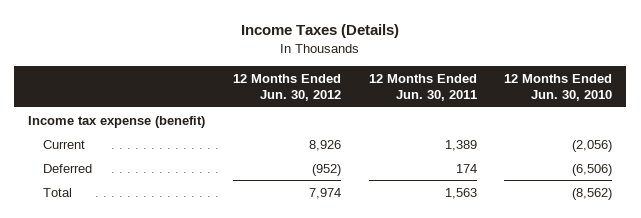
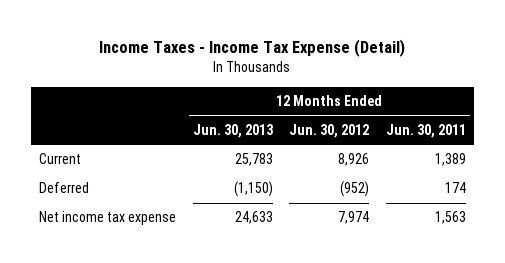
[241,23,400,38] Income Taxes (Details) -> [99,39,406,58] Income Taxes - Income Tax Expense (Detail)
[504,73,613,102] 12 Months Ended Jun. 30, 2010 -> none
none -> [192,123,273,138] Jun. 30, 2013
[28,115,206,128] Income tax expense (benefit) -> none
[43,187,73,197] Total -> [39,211,177,226] Net income tax expense

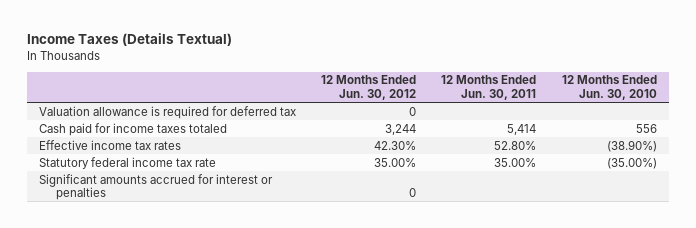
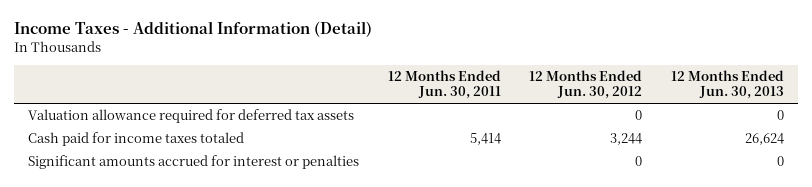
[26,33,232,47] Income Taxes (Details Textual) -> [13,21,372,38] Income Taxes - Additional Information (Detail)
[561,75,657,101] 12 Months Ended Jun. 30, 2010 -> none
none -> [670,70,784,100] 12 Months Ended Jun. 30, 2013
[39,105,297,119] Valuation allowance is required for deferred tax -> [27,109,354,124] Valuation allowance required for deferred tax assets
[39,139,182,150] Effective income tax rates -> none
[39,156,217,169] Statutory federal income tax rate -> none

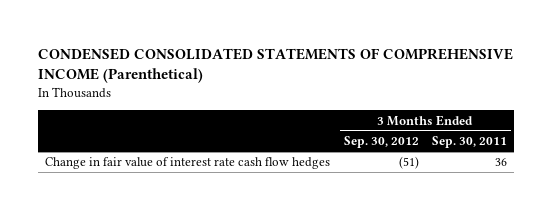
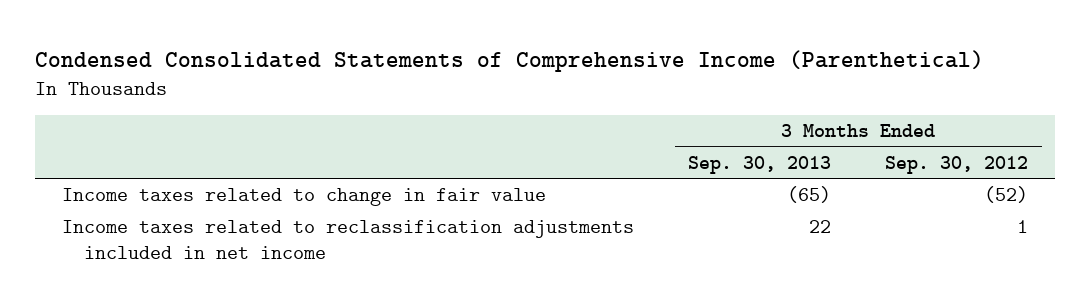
[38,47,514,84] CONDENSED CONSOLIDATED STATEMENTS OF COMPREHENSIVE INCOME (Parenthetical) -> [35,50,985,73] Condensed Consolidated Statements of Comprehensive Income (Parenthetical)
[432,136,508,149] Sep. 30, 2011 -> none
none -> [688,155,832,174] Sep. 30, 2013
[45,157,331,170] Change in fair value of interest rate cash flow hedges -> [62,188,547,207] Income taxes related to change in fair value
[398,156,419,170] (51) -> [984,186,1029,204] (52)
none -> [62,220,635,259] Income taxes related to reclassification adjustments included in net income

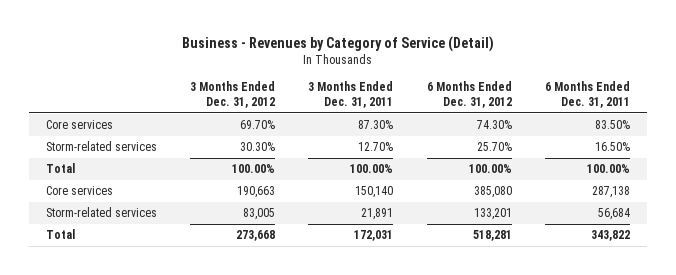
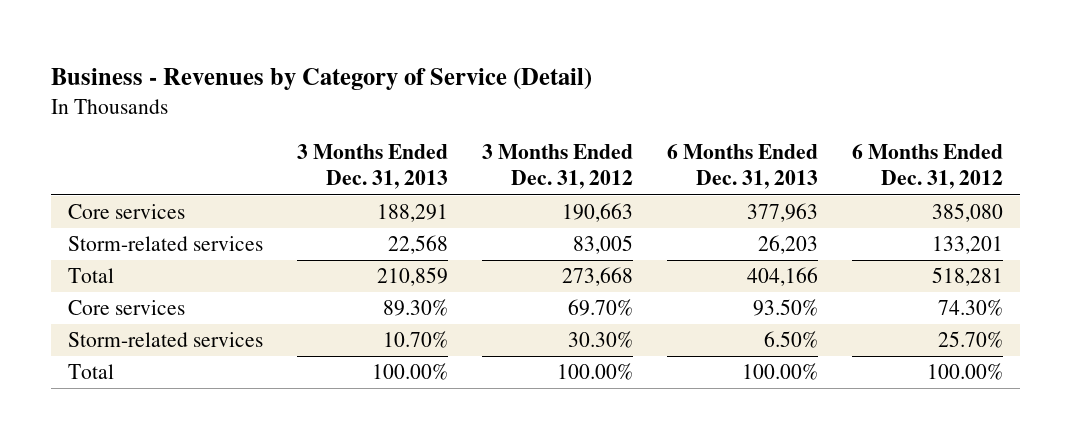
[308,81,394,109] 3 Months Ended Dec. 31, 2011 -> none
[545,81,631,109] 6 Months Ended Dec. 31, 2011 -> none
none -> [297,143,449,190] 3 Months Ended Dec. 31, 2013
none -> [667,143,819,190] 6 Months Ended Dec. 31, 2013
[45,120,113,130] Core services -> [68,300,186,316] Core services
[45,141,157,152] Storm-related services -> [68,332,264,348] Storm-related services
[45,163,75,174] Total -> [68,364,115,380] Total

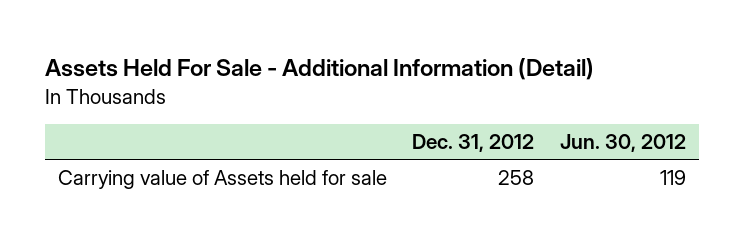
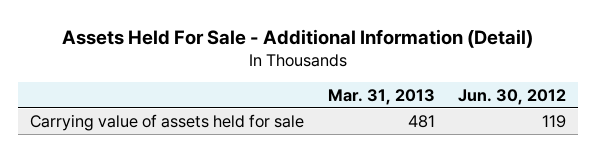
[412,134,535,153] Dec. 31, 2012 -> none
none -> [327,88,435,105] Mar. 31, 2013
[57,170,387,190] Carrying value of Assets held for sale -> [29,114,304,132] Carrying value of assets held for sale

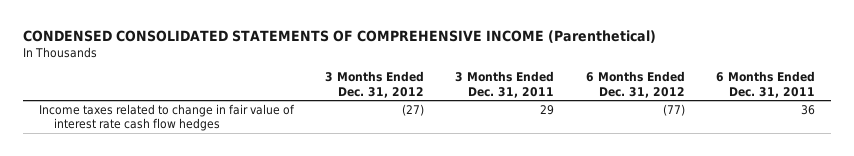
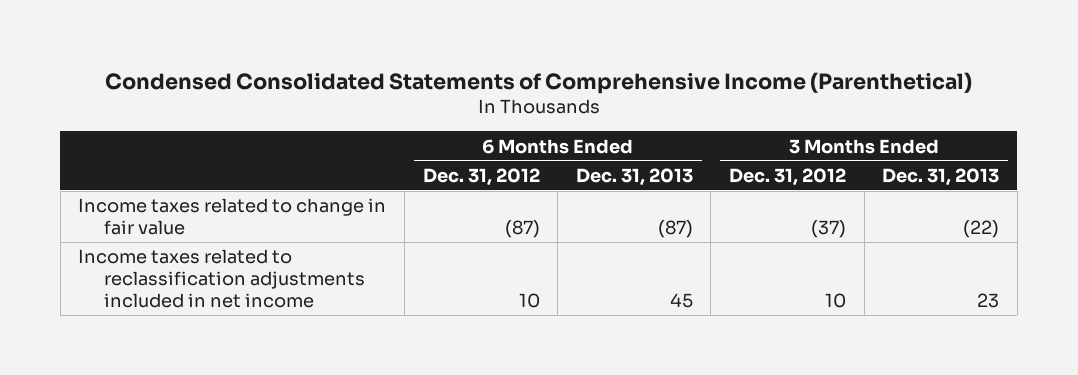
[22,29,656,43] CONDENSED CONSOLIDATED STATEMENTS OF COMPREHENSIVE INCOME (Parenthetical) -> [104,71,972,94] Condensed Consolidated Statements of Comprehensive Income (Parenthetical)
[455,71,555,98] 3 Months Ended Dec. 31, 2011 -> none
[716,71,816,98] 6 Months Ended Dec. 31, 2011 -> none
none -> [575,167,693,186] Dec. 31, 2013
none -> [882,167,1000,186] Dec. 31, 2013
[38,104,295,132] Income taxes related to change in fair value of interest rate cash flow hedges -> [78,198,387,236] Income taxes related to change in fair value
[401,104,424,117] (27) -> [810,220,846,239] (37)
[662,104,685,117] (77) -> [504,220,540,239] (87)
none -> [78,249,366,309] Income taxes related to reclassification adjustments included in net income

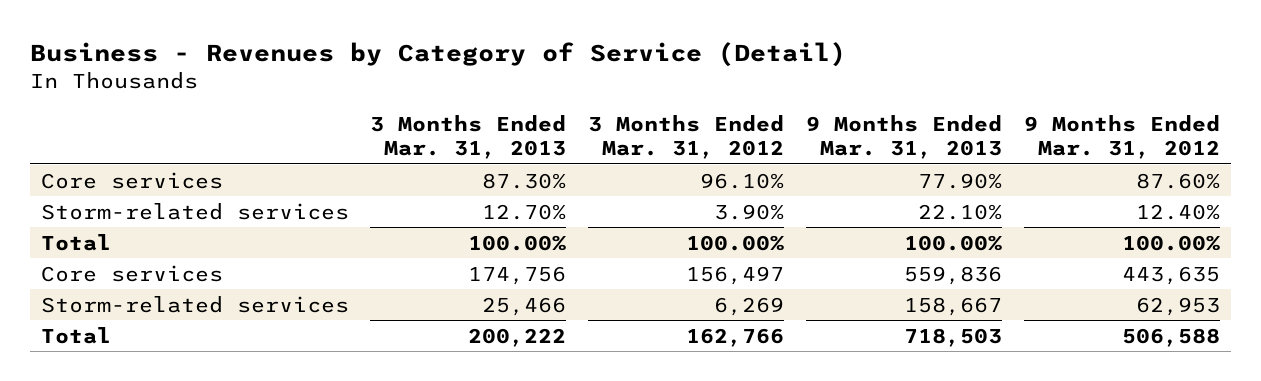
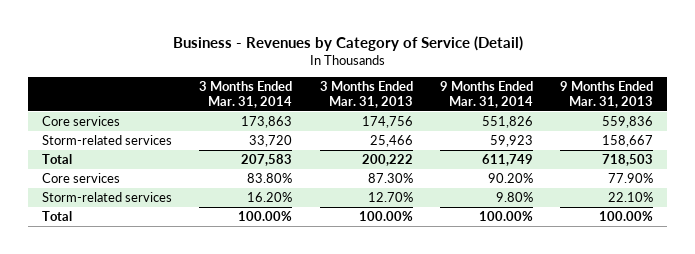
[588,114,785,160] 3 Months Ended Mar. 31, 2012 -> none
[1023,114,1220,160] 9 Months Ended Mar. 31, 2012 -> none
none -> [199,81,293,108] 3 Months Ended Mar. 31, 2014
none -> [439,81,533,108] 9 Months Ended Mar. 31, 2014
[40,171,223,189] Core services -> [41,173,120,184] Core services
[40,202,349,220] Storm-related services -> [41,192,172,203] Storm-related services
[40,233,111,251] Total -> [41,211,72,222] Total

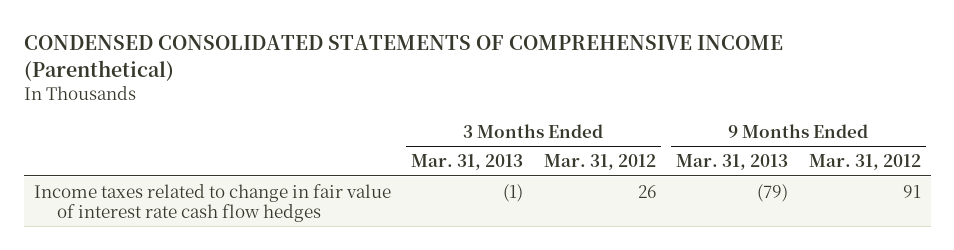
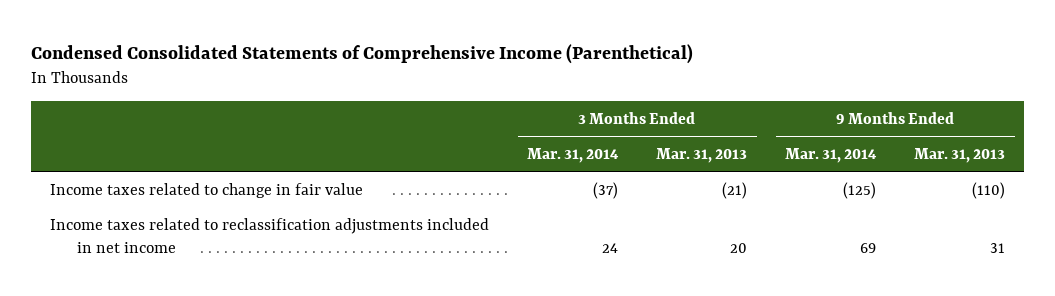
[23,35,783,81] CONDENSED CONSOLIDATED STATEMENTS OF COMPREHENSIVE INCOME (Parenthetical) -> [31,43,694,64] Condensed Consolidated Statements of Comprehensive Income (Parenthetical)
[543,154,656,171] Mar. 31, 2012 -> none
[808,154,921,171] Mar. 31, 2012 -> none
none -> [527,147,620,163] Mar. 31, 2014
none -> [785,147,878,163] Mar. 31, 2014
[33,183,391,222] Income taxes related to change in fair value of interest rate cash flow hedges -> [50,182,364,198] Income taxes related to change in fair value
[503,183,524,202] (1) -> [722,181,748,199] (21)
[757,183,789,202] (79) -> [972,181,1006,199] (110)
none -> [50,217,490,253] Income taxes related to reclassification adjustments included in net income

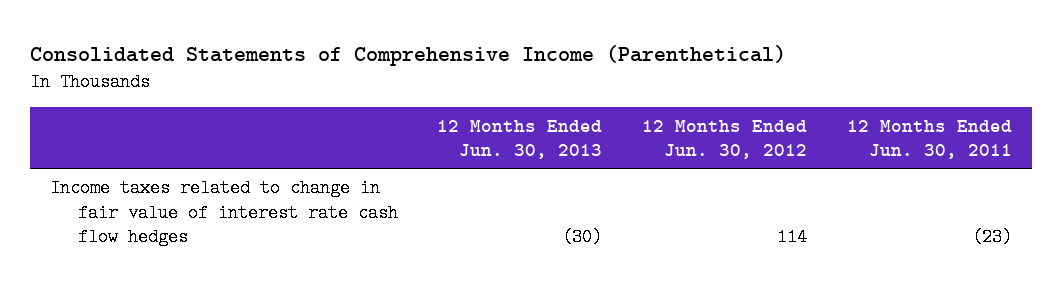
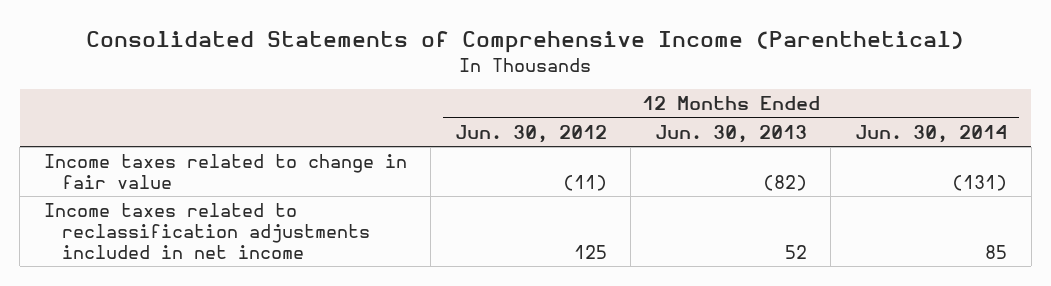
[847,119,1013,160] 12 Months Ended Jun. 30, 2011 -> none
none -> [855,124,1008,143] Jun. 30, 2014
[49,179,398,247] Income taxes related to change in fair value of interest rate cash flow hedges -> [43,154,407,190] Income taxes related to change in fair value
[562,228,603,247] (30) -> [762,175,807,192] (82)
[777,228,808,247] 114 -> [562,175,607,192] (11)
none -> [43,203,371,259] Income taxes related to reclassification adjustments included in net income

